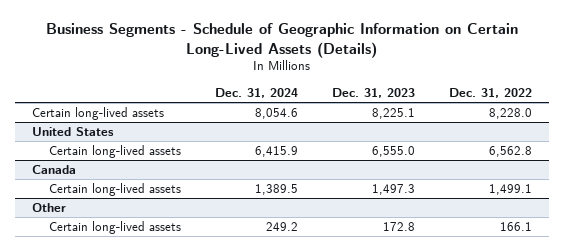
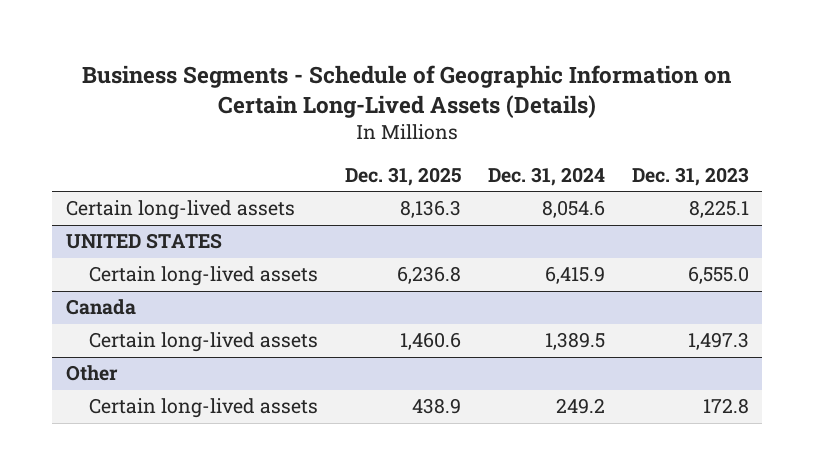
[448,88,532,99] Dec. 31, 2022 -> none
none -> [344,166,461,186] Dec. 31, 2025
[31,127,114,137] United States -> [65,233,222,250] UNITED STATES

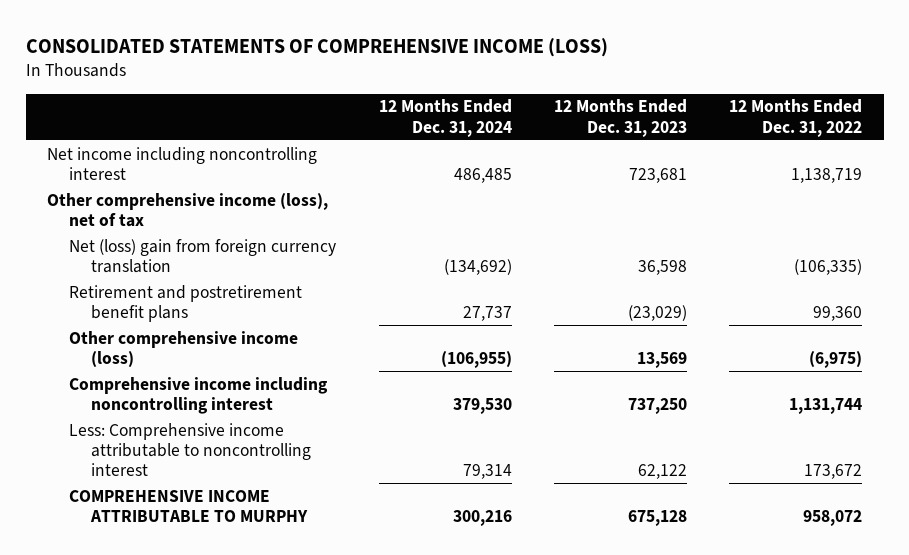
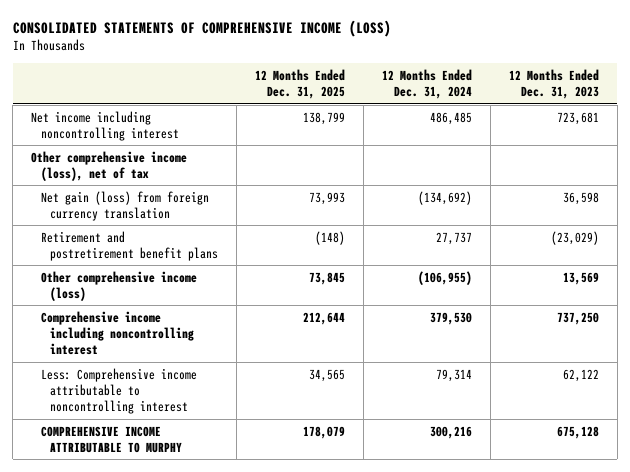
[729,99,863,137] 12 Months Ended Dec. 31, 2022 -> none
none -> [254,68,345,100] 12 Months Ended Dec. 31, 2025
[69,238,337,273] Net (loss) gain from foreign currency translation -> [40,190,209,222] Net gain (loss) from foreign currency translation

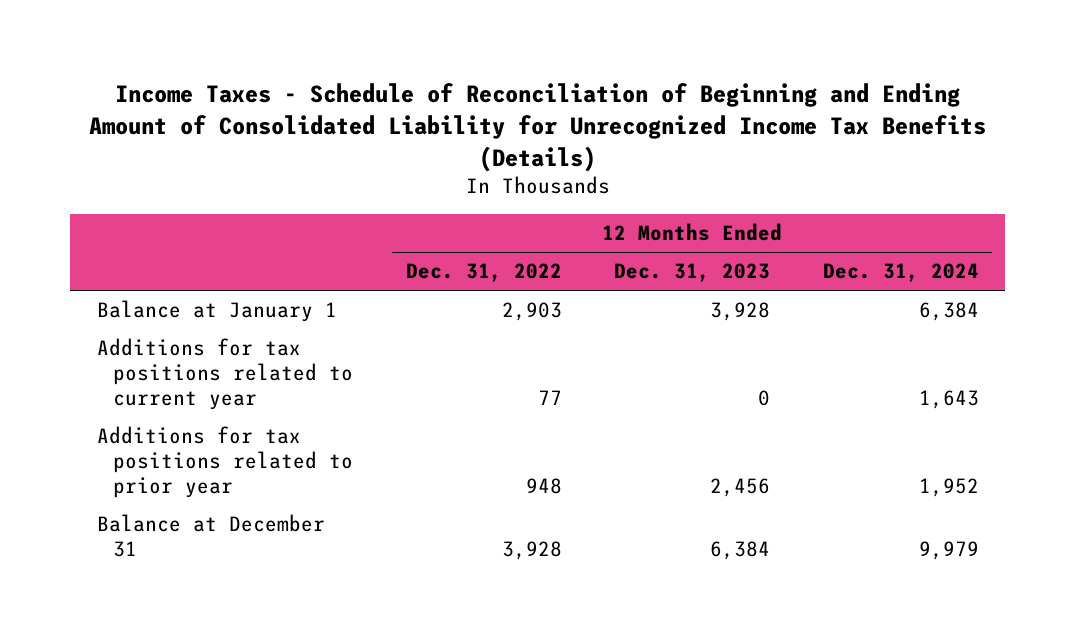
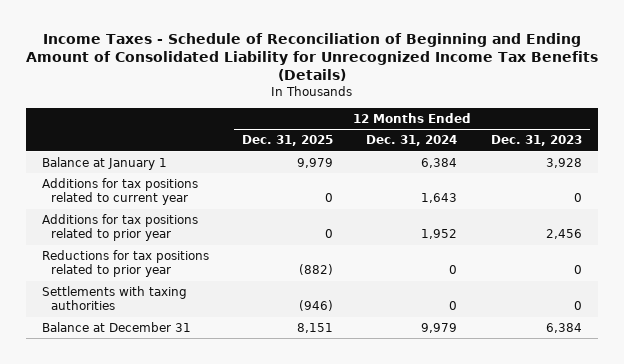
[405,263,562,283] Dec. 31, 2022 -> none
none -> [242,135,334,147] Dec. 31, 2025
none -> [42,249,210,278] Reductions for tax positions related to prior year
none -> [42,285,188,311] Settlements with taxing authorities

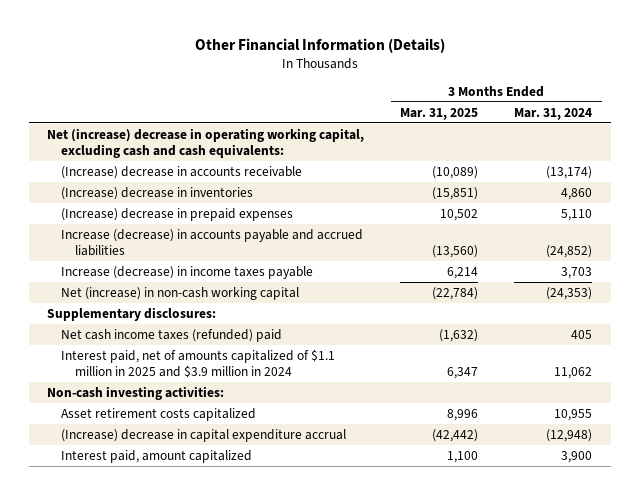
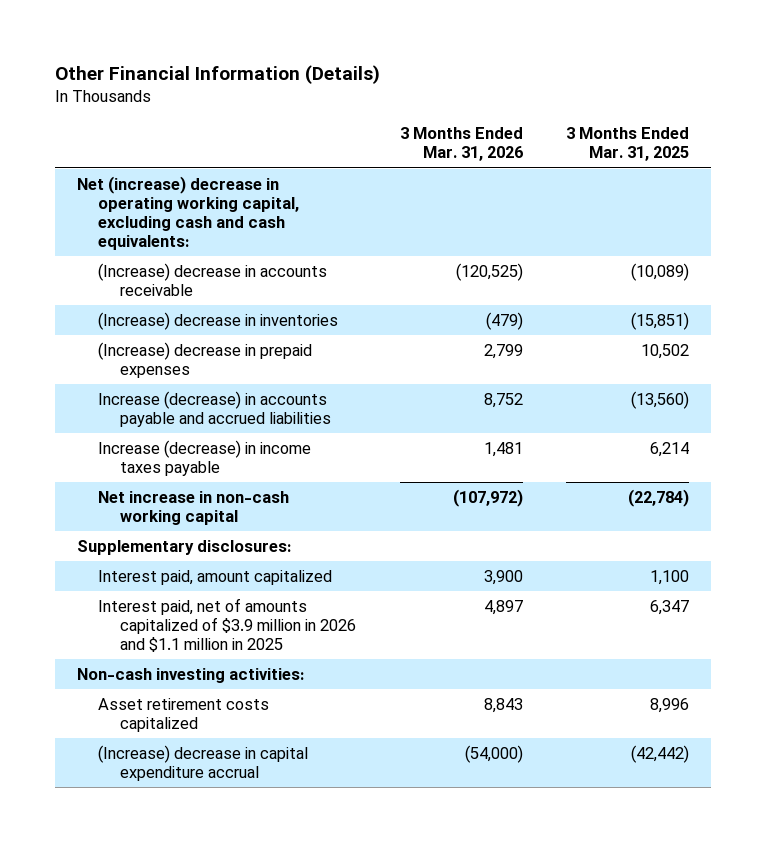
[514,107,593,120] Mar. 31, 2024 -> none
none -> [399,127,523,162] 3 Months Ended Mar. 31, 2026
[60,286,299,300] Net (increase) in non-cash working capital -> [98,490,290,525] Net increase in non-cash working capital
[60,328,282,342] Net cash income taxes (refunded) paid -> none
[60,449,252,463] Interest paid, amount capitalized -> [98,569,333,585] Interest paid, amount capitalized
[60,348,335,379] Interest paid, net of amounts capitalized of $1.1 million in 2025 and $3.9 million in 2024 -> [98,597,357,652] Interest paid, net of amounts capitalized of $3.9 million in 2026 and $1.1 million in 2025

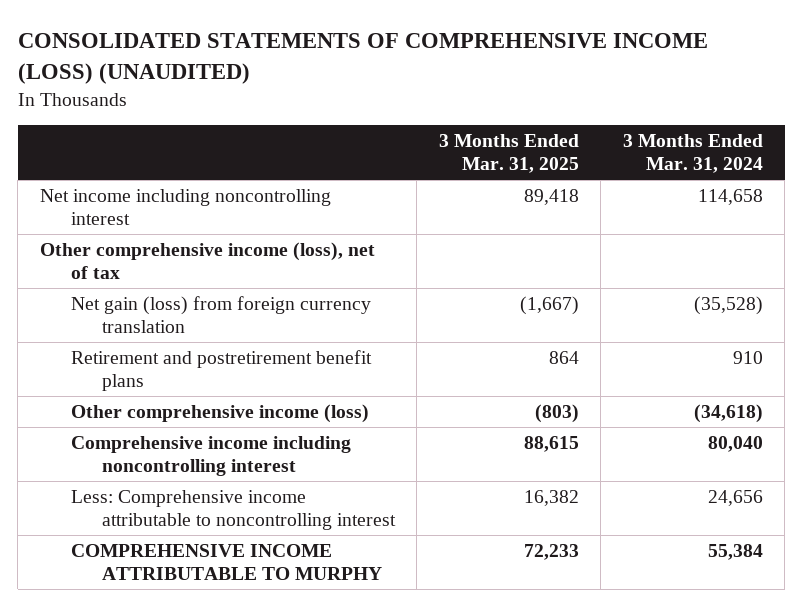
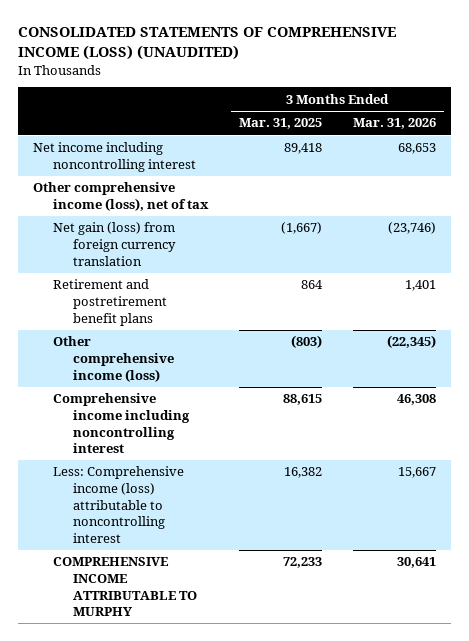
[622,134,763,174] 3 Months Ended Mar. 31, 2024 -> none
none -> [352,118,436,130] Mar. 31, 2026
[70,489,396,531] Less: Comprehensive income attributable to noncontrolling interest -> [53,466,185,543] Less: Comprehensive income (loss) attributable to noncontrolling interest

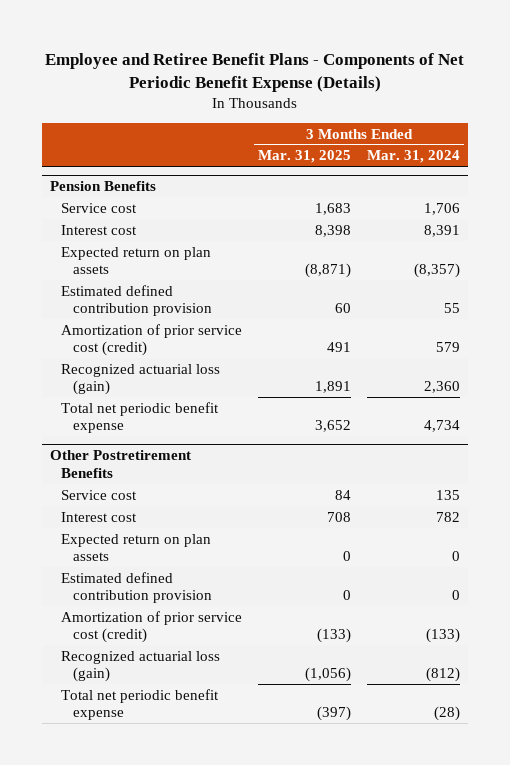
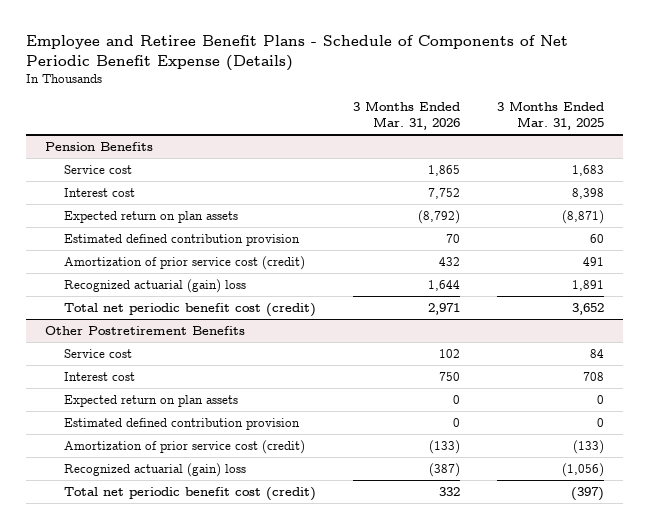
[44,53,464,93] Employee and Retiree Benefit Plans - Components of Net Periodic Benefit Expense (Details) -> [26,34,569,71] Employee and Retiree Benefit Plans - Schedule of Components of Net Periodic Benefit Expense (Details)
[366,150,460,164] Mar. 31, 2024 -> none
none -> [352,101,460,131] 3 Months Ended Mar. 31, 2026
[61,363,221,395] Recognized actuarial loss (gain) -> [63,278,246,293] Recognized actuarial (gain) loss
[61,401,220,433] Total net periodic benefit expense -> [63,302,316,317] Total net periodic benefit cost (credit)
[61,650,221,682] Recognized actuarial loss (gain) -> [63,462,246,477] Recognized actuarial (gain) loss
[61,688,220,720] Total net periodic benefit expense -> [63,486,316,501] Total net periodic benefit cost (credit)

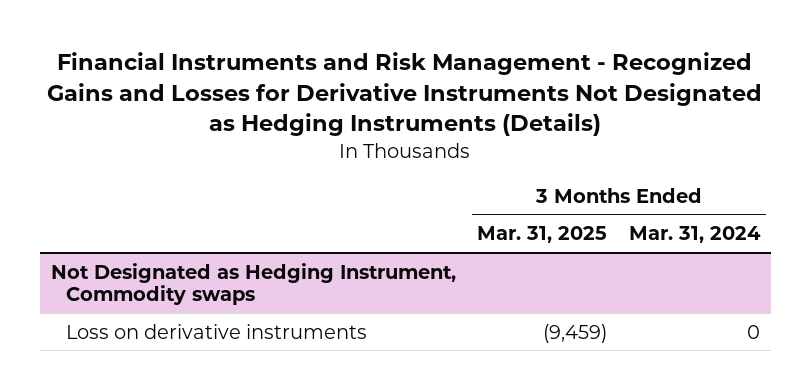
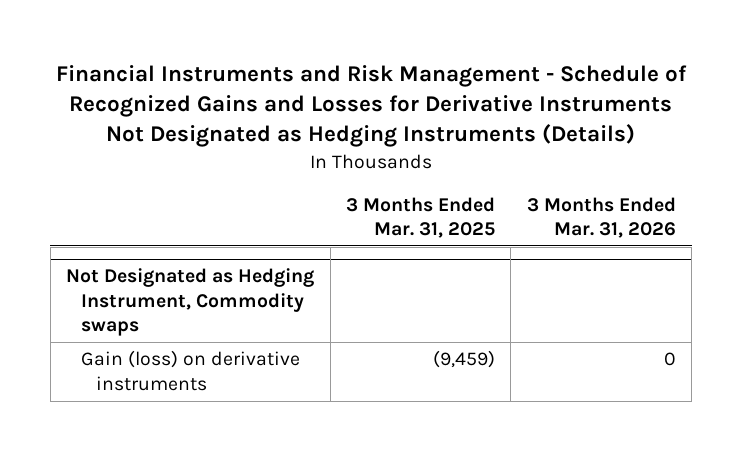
[47,52,763,137] Financial Instruments and Risk Management - Recognized Gains and Losses for Derivative Instruments Not Designated as Hedging Instruments (Details) -> [56,64,688,148] Financial Instruments and Risk Management - Schedule of Recognized Gains and Losses for Derivative Instruments Not Designated as Hedging Instruments (Details)
[629,226,762,244] Mar. 31, 2024 -> none
none -> [526,196,676,238] 3 Months Ended Mar. 31, 2026
[65,323,367,339] Loss on derivative instruments -> [81,350,301,391] Gain (loss) on derivative instruments

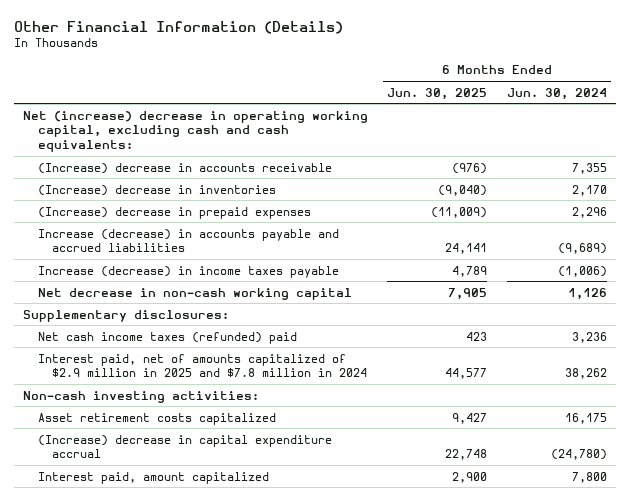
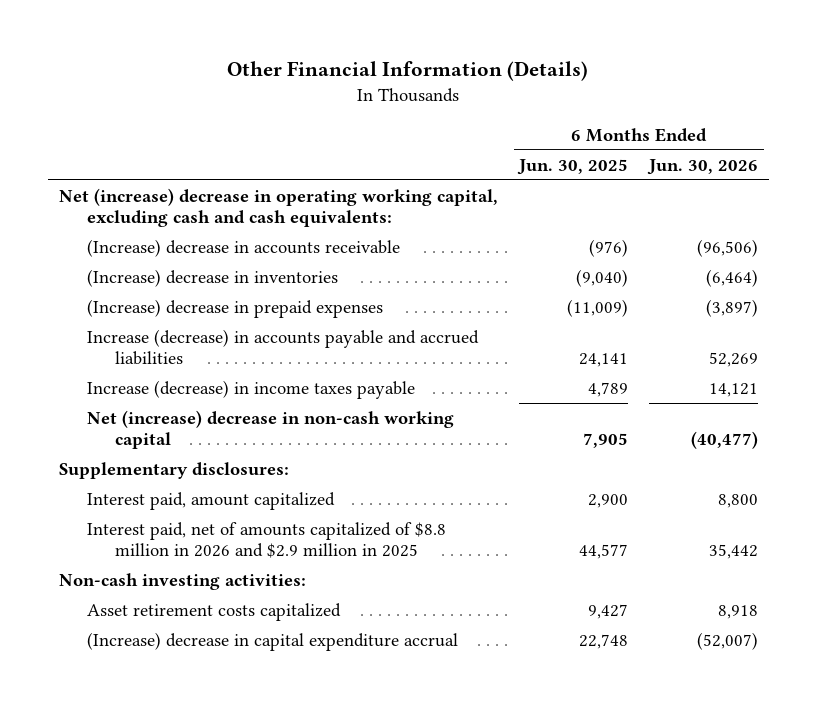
[506,87,607,100] Jun. 30, 2024 -> none
none -> [647,158,759,175] Jun. 30, 2026
[37,287,352,300] Net decrease in non-cash working capital -> [86,410,454,450] Net (increase) decrease in non-cash working capital
[37,331,297,344] Net cash income taxes (refunded) paid -> none
[37,471,269,484] Interest paid, amount capitalized -> [86,492,335,511] Interest paid, amount capitalized
[37,353,368,378] Interest paid, net of amounts capitalized of $2.9 million in 2025 and $7.8 million in 2024 -> [86,522,446,559] Interest paid, net of amounts capitalized of $8.8 million in 2026 and $2.9 million in 2025

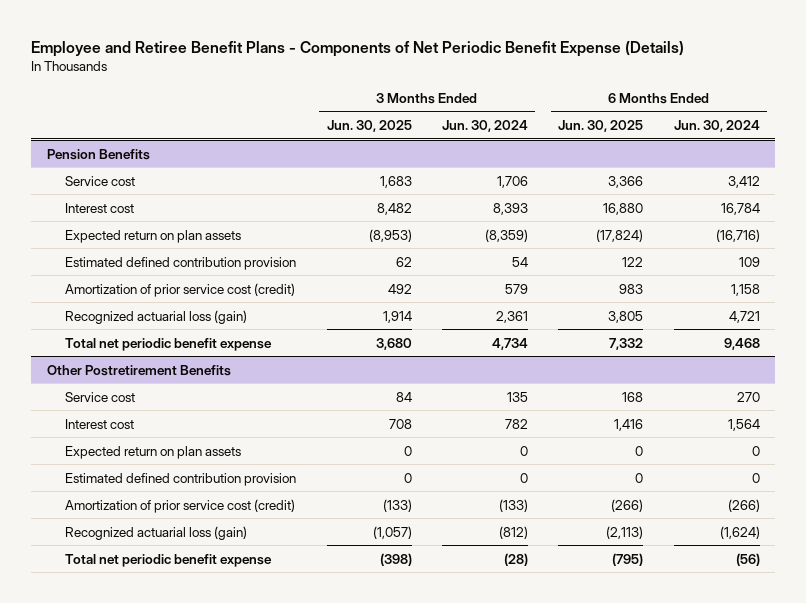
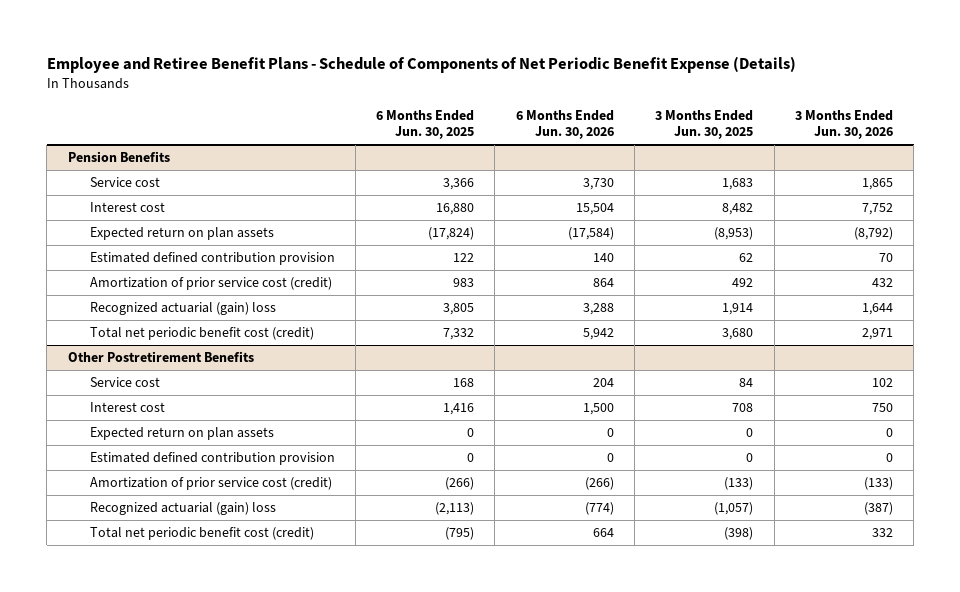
[31,40,685,57] Employee and Retiree Benefit Plans - Components of Net Periodic Benefit Expense (Details) -> [46,55,796,73] Employee and Retiree Benefit Plans - Schedule of Components of Net Periodic Benefit Expense (Details)
[441,120,528,133] Jun. 30, 2024 -> none
[673,120,760,133] Jun. 30, 2024 -> none
none -> [515,109,614,140] 6 Months Ended Jun. 30, 2026
none -> [794,109,893,140] 3 Months Ended Jun. 30, 2026
[65,309,248,324] Recognized actuarial loss (gain) -> [89,302,276,316] Recognized actuarial (gain) loss
[65,337,273,351] Total net periodic benefit expense -> [89,327,314,341] Total net periodic benefit cost (credit)
[65,525,248,540] Recognized actuarial loss (gain) -> [89,502,276,516] Recognized actuarial (gain) loss
[65,553,273,567] Total net periodic benefit expense -> [89,527,314,541] Total net periodic benefit cost (credit)

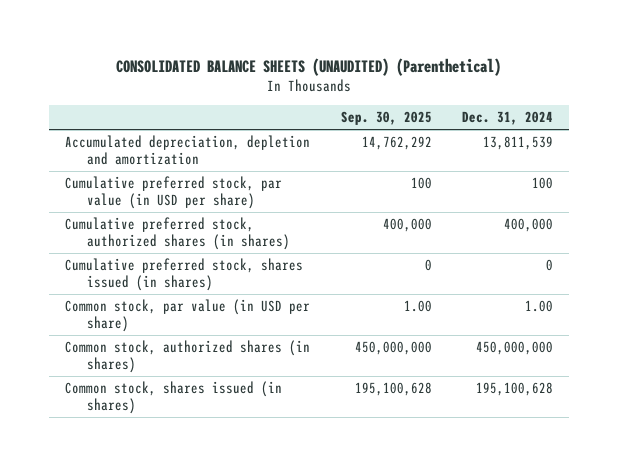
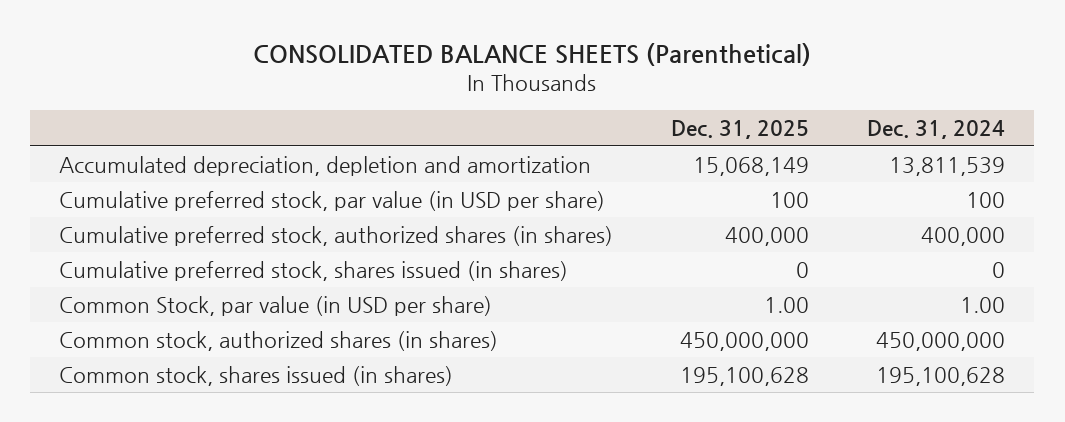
[116,57,502,76] CONSOLIDATED BALANCE SHEETS (UNAUDITED) (Parenthetical) -> [253,43,812,67] CONSOLIDATED BALANCE SHEETS (Parenthetical)
[340,111,432,126] Sep. 30, 2025 -> none
none -> [671,120,810,140] Dec. 31, 2025
[64,299,310,333] Common stock, par value (in USD per share) -> [59,295,493,316] Common Stock, par value (in USD per share)

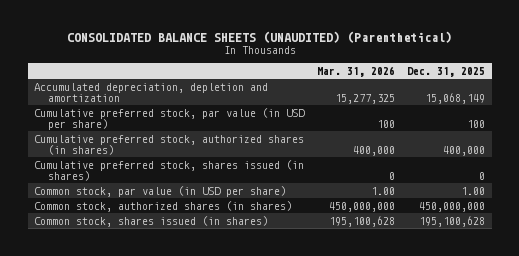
[253,43,812,67] CONSOLIDATED BALANCE SHEETS (Parenthetical) -> [66,30,452,43] CONSOLIDATED BALANCE SHEETS (UNAUDITED) (Parenthetical)
[867,120,1006,140] Dec. 31, 2024 -> none
none -> [316,66,395,78] Mar. 31, 2026
[59,295,493,316] Common Stock, par value (in USD per share) -> [34,185,287,197] Common stock, par value (in USD per share)

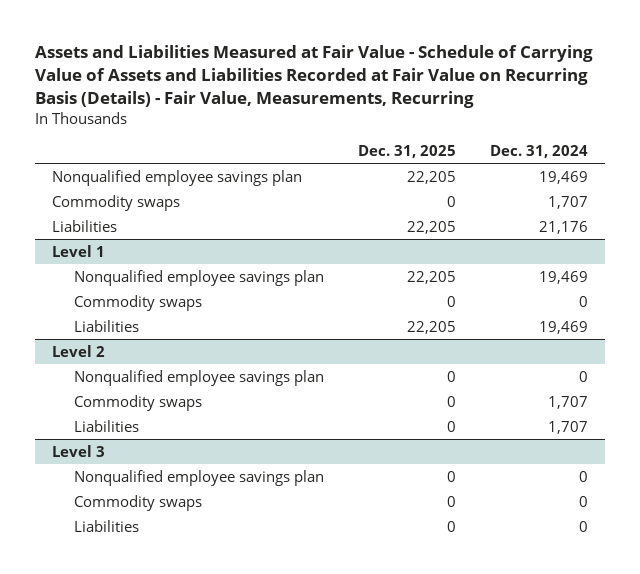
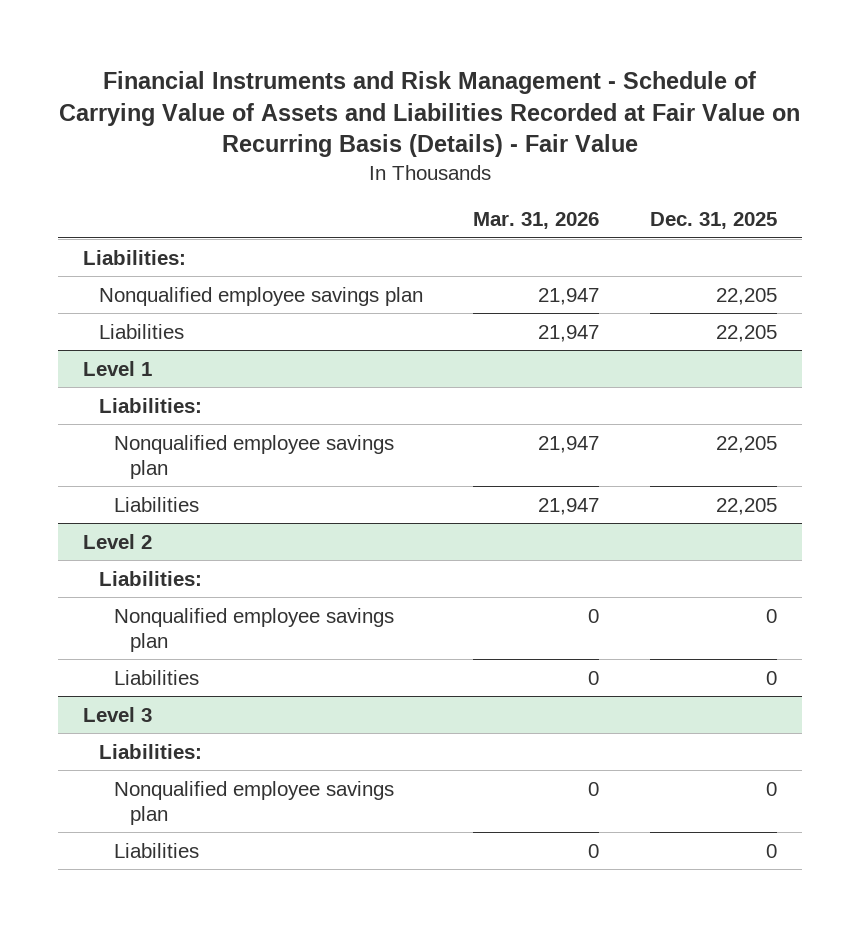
[35,45,594,108] Assets and Liabilities Measured at Fair Value - Schedule of Carrying Value of Assets and Liabilities Recorded at Fair Value on Recurring Basis (Details) - Fair Value, Measurements, Recurring -> [58,71,800,158] Financial Instruments and Risk Management - Schedule of Carrying Value of Assets and Liabilities Recorded at Fair Value on Recurring Basis (Details) - Fair Value
[490,145,589,159] Dec. 31, 2024 -> none
none -> [473,211,600,229] Mar. 31, 2026
none -> [82,249,186,265] Liabilities:
[52,194,181,211] Commodity swaps -> none
none -> [98,397,202,413] Liabilities:
[73,294,202,311] Commodity swaps -> none
none -> [98,570,202,586] Liabilities:
[73,394,202,411] Commodity swaps -> none
none -> [98,743,202,759] Liabilities:
[73,494,202,511] Commodity swaps -> none

